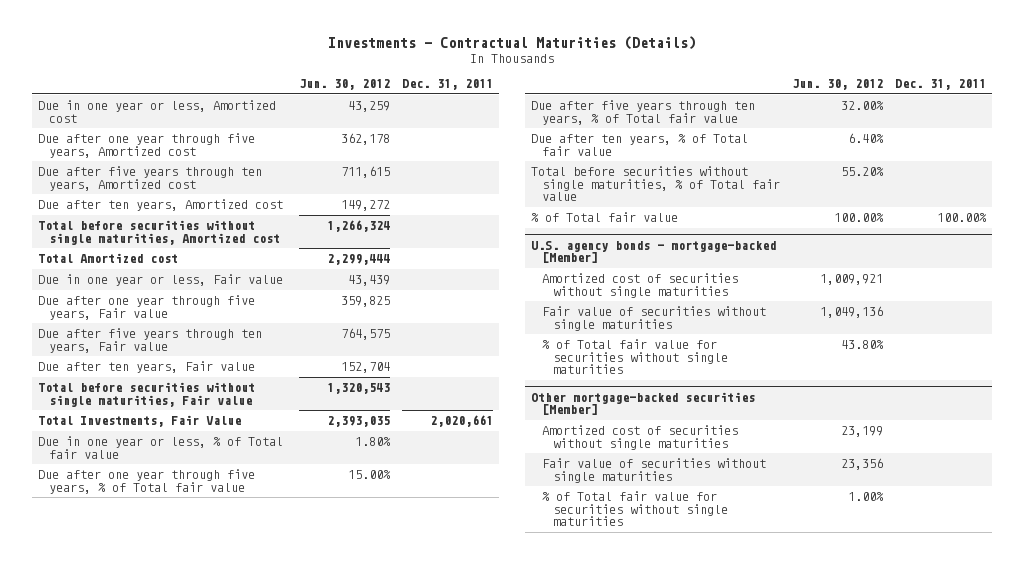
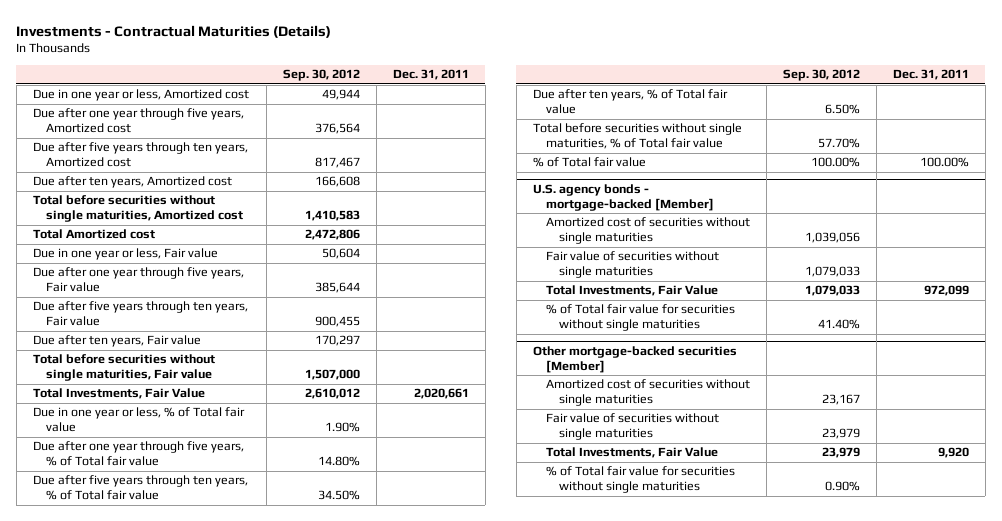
[298,79,390,91] Jun. 30, 2012 -> none
none -> [282,69,360,82] Sep. 30, 2012
none -> [545,285,718,297] Total Investments, Fair Value
none -> [545,447,718,459] Total Investments, Fair Value

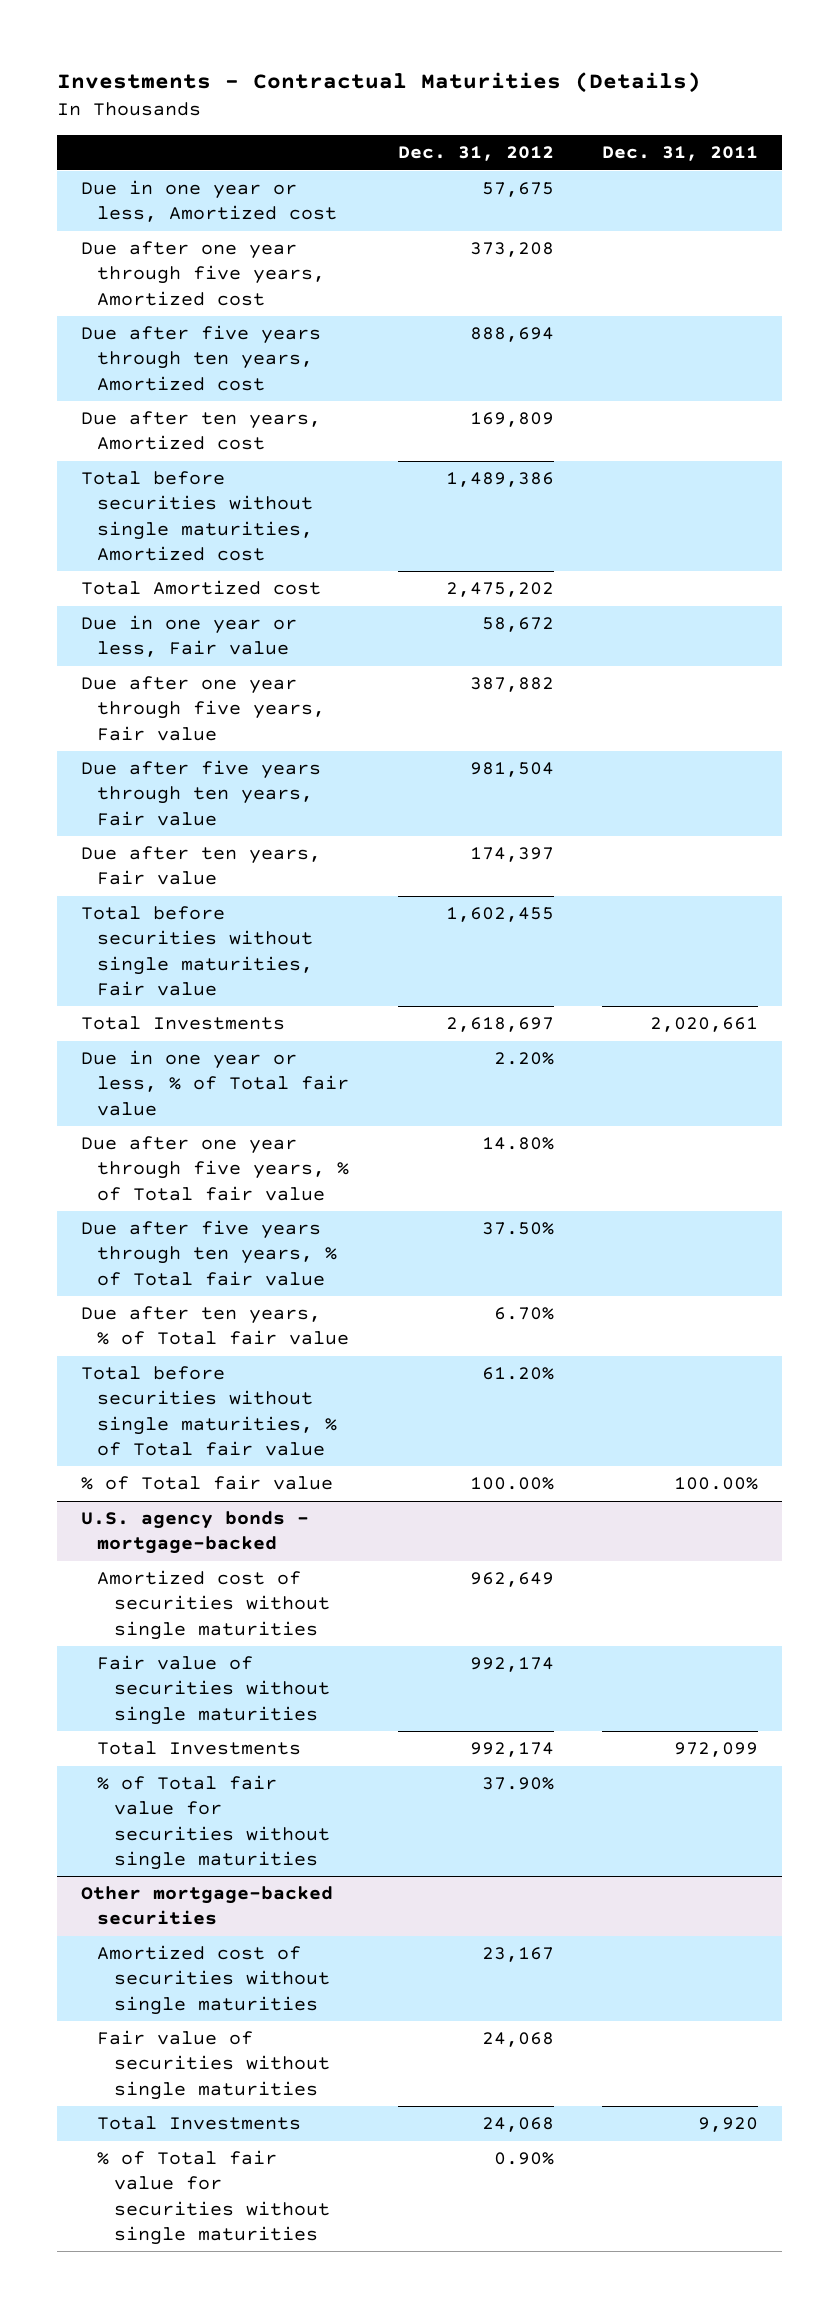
[282,69,360,82] Sep. 30, 2012 -> none
none -> [397,146,554,162] Dec. 31, 2012
[32,388,205,400] Total Investments, Fair Value -> [80,1016,285,1031] Total Investments
[532,183,714,211] U.S. agency bonds - mortgage-backed [Member] -> [80,1511,309,1555] U.S. agency bonds - mortgage-backed
[545,285,718,297] Total Investments, Fair Value -> [97,1741,302,1756] Total Investments
[532,345,737,373] Other mortgage-backed securities [Member] -> [80,1886,333,1926] Other mortgage-backed securities
[545,447,718,459] Total Investments, Fair Value -> [97,2116,302,2131] Total Investments

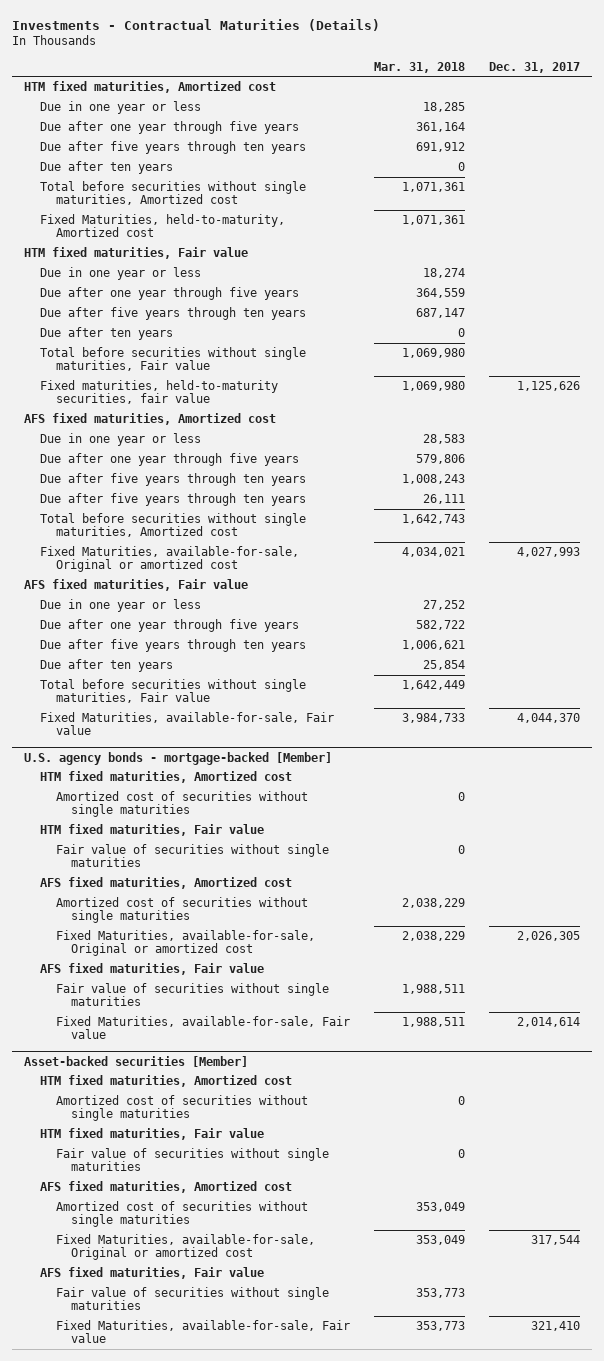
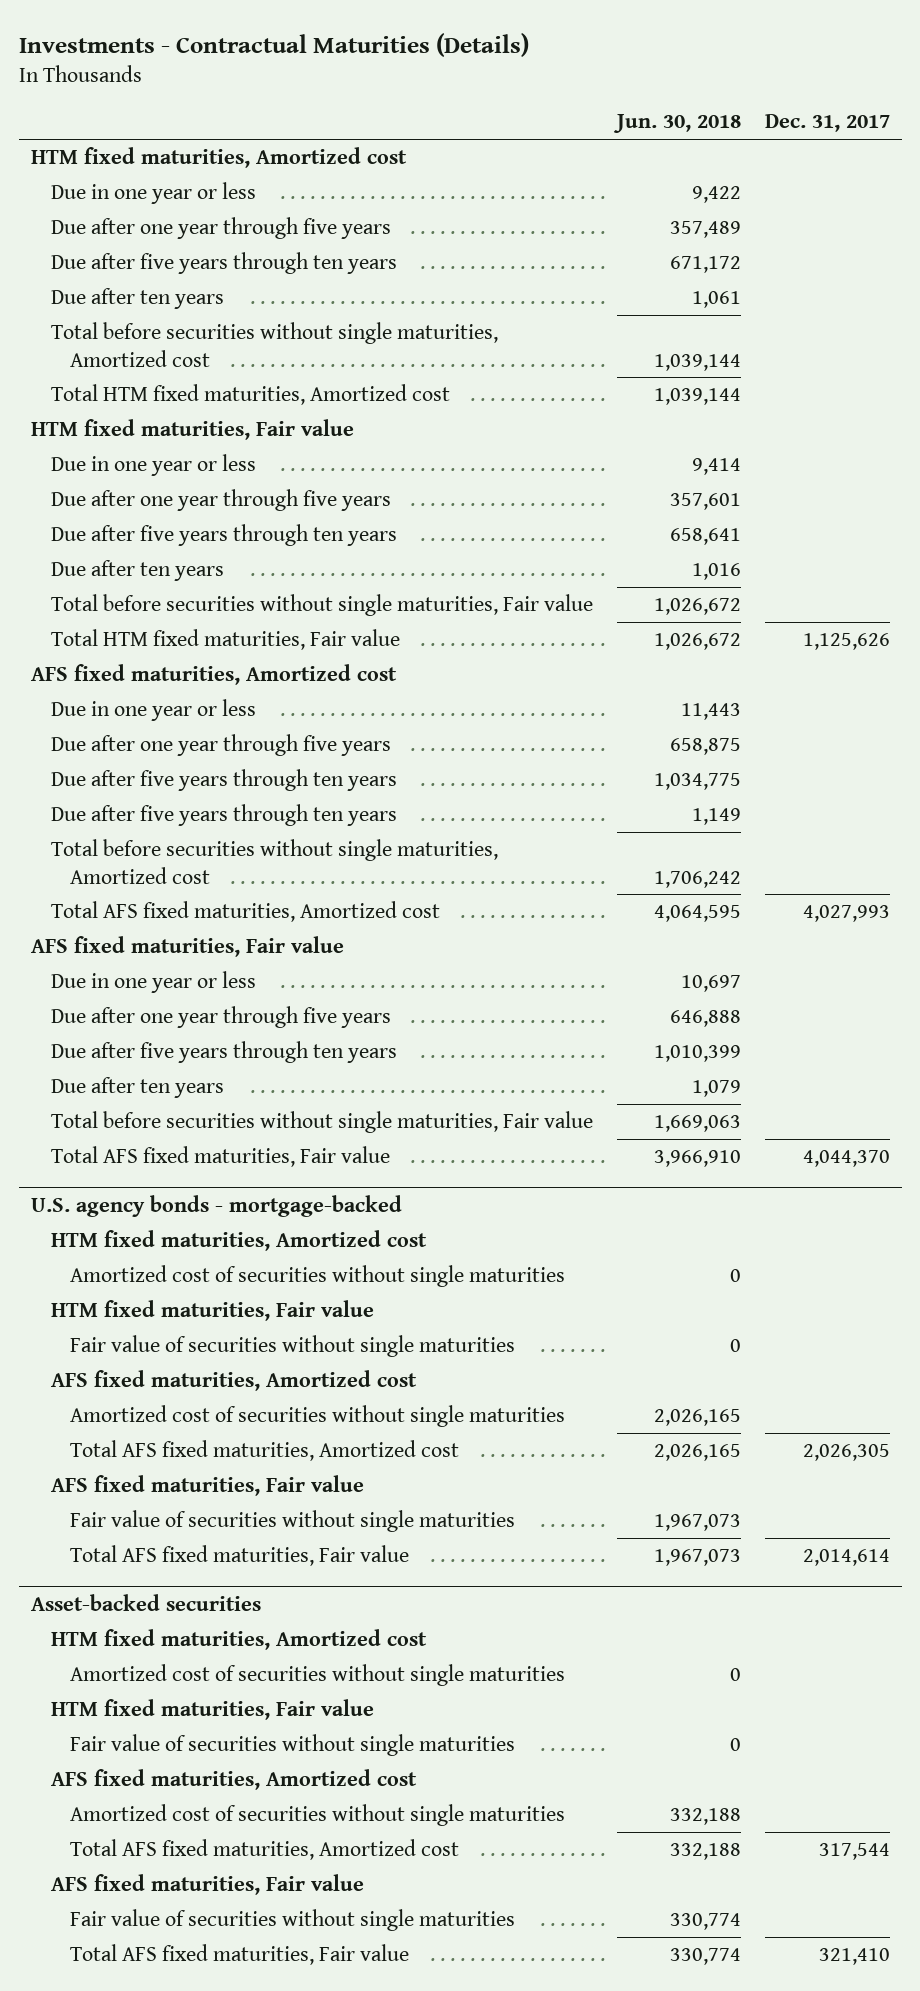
[373,61,465,73] Mar. 31, 2018 -> none
none -> [612,114,741,134] Jun. 30, 2018
[39,214,285,238] Fixed Maturities, held-to-maturity, Amortized cost -> [50,384,450,406] Total HTM fixed maturities, Amortized cost
[39,380,278,405] Fixed maturities, held-to-maturity securities, fair value -> [50,629,400,651] Total HTM fixed maturities, Fair value
[39,546,299,573] Fixed Maturities, available-for-sale, Original or amortized cost -> [50,901,440,923] Total AFS fixed maturities, Amortized cost
[39,712,334,736] Fixed Maturities, available-for-sale, Fair value -> [50,1146,390,1168] Total AFS fixed maturities, Fair value
[24,751,333,765] U.S. agency bonds - mortgage-backed [Member] -> [30,1194,402,1217] U.S. agency bonds - mortgage-backed
[55,930,315,957] Fixed Maturities, available-for-sale, Original or amortized cost -> [70,1440,460,1462] Total AFS fixed maturities, Amortized cost
[55,1016,350,1040] Fixed Maturities, available-for-sale, Fair value -> [70,1545,410,1567] Total AFS fixed maturities, Fair value
[24,1055,249,1067] Asset-backed securities [Member] -> [30,1593,261,1611] Asset-backed securities
[55,1234,315,1261] Fixed Maturities, available-for-sale, Original or amortized cost -> [70,1839,460,1861] Total AFS fixed maturities, Amortized cost
[55,1320,350,1344] Fixed Maturities, available-for-sale, Fair value -> [70,1944,410,1966] Total AFS fixed maturities, Fair value

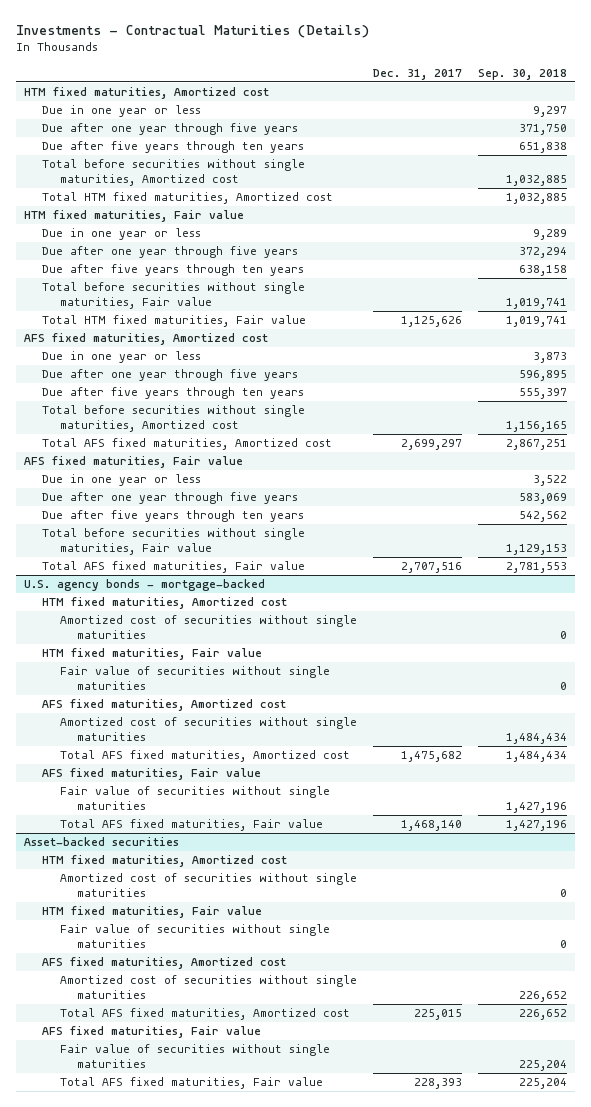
[612,114,741,134] Jun. 30, 2018 -> none
none -> [478,68,568,80] Sep. 30, 2018
[50,288,224,310] Due after ten years -> none
[50,560,224,582] Due after ten years -> none
[50,804,397,827] Due after five years through ten years -> none
[802,905,890,923] 4,027,993 -> [400,439,462,451] 2,699,297
[50,1077,224,1099] Due after ten years -> none
[802,1150,890,1168] 4,044,370 -> [400,562,462,574] 2,707,516
[802,1444,890,1462] 2,026,305 -> [400,751,462,763] 1,475,682
[802,1549,890,1567] 2,014,614 -> [400,820,462,832] 1,468,140
[818,1843,890,1861] 317,544 -> [413,1009,462,1021] 225,015
[818,1948,890,1966] 321,410 -> [413,1078,462,1090] 228,393

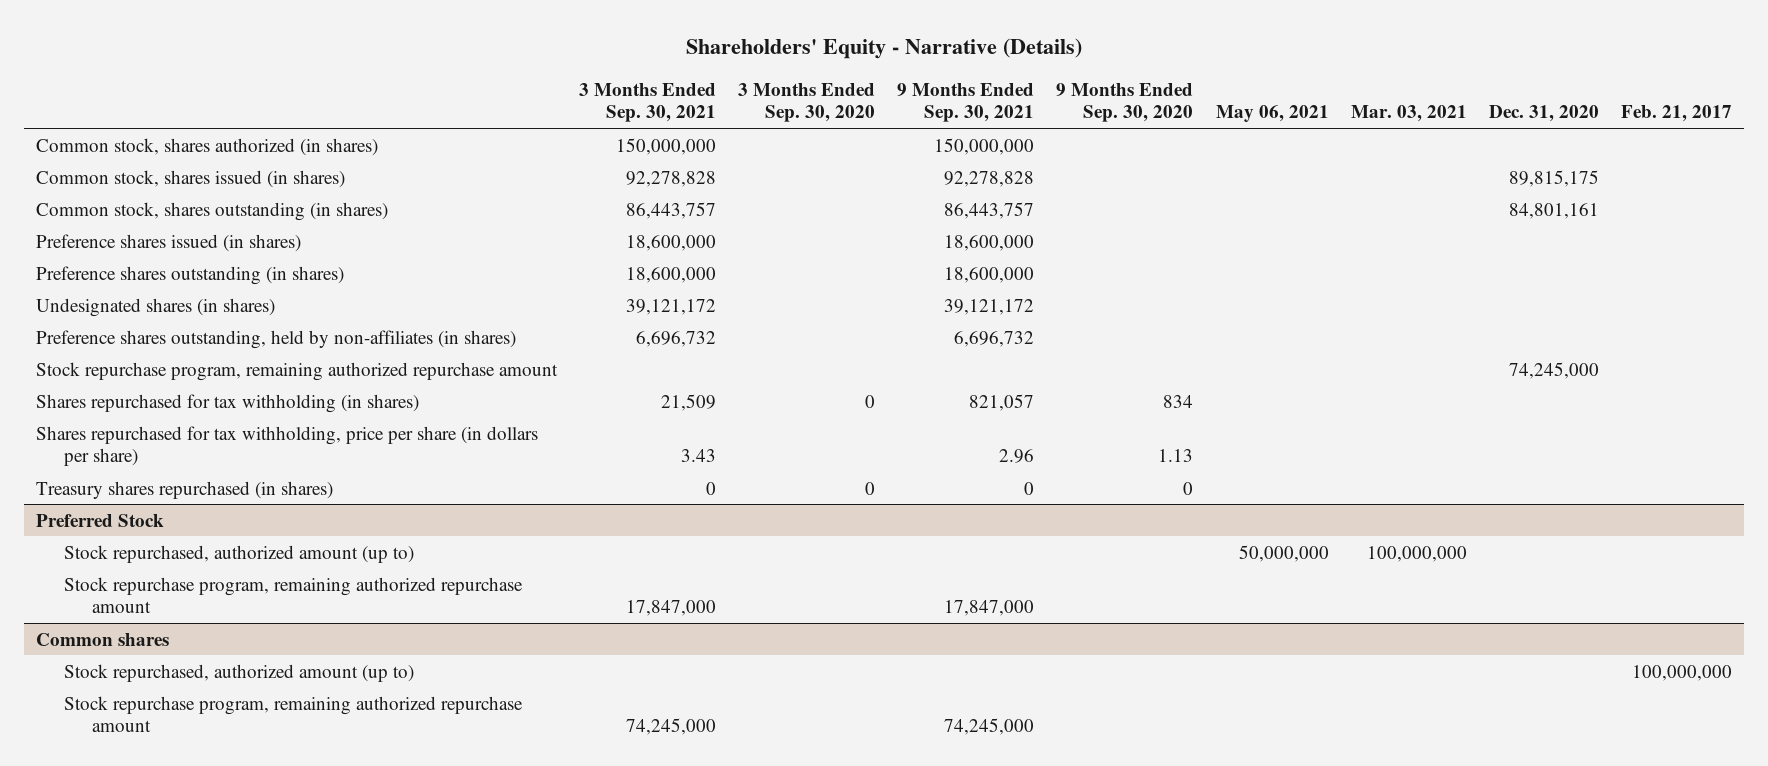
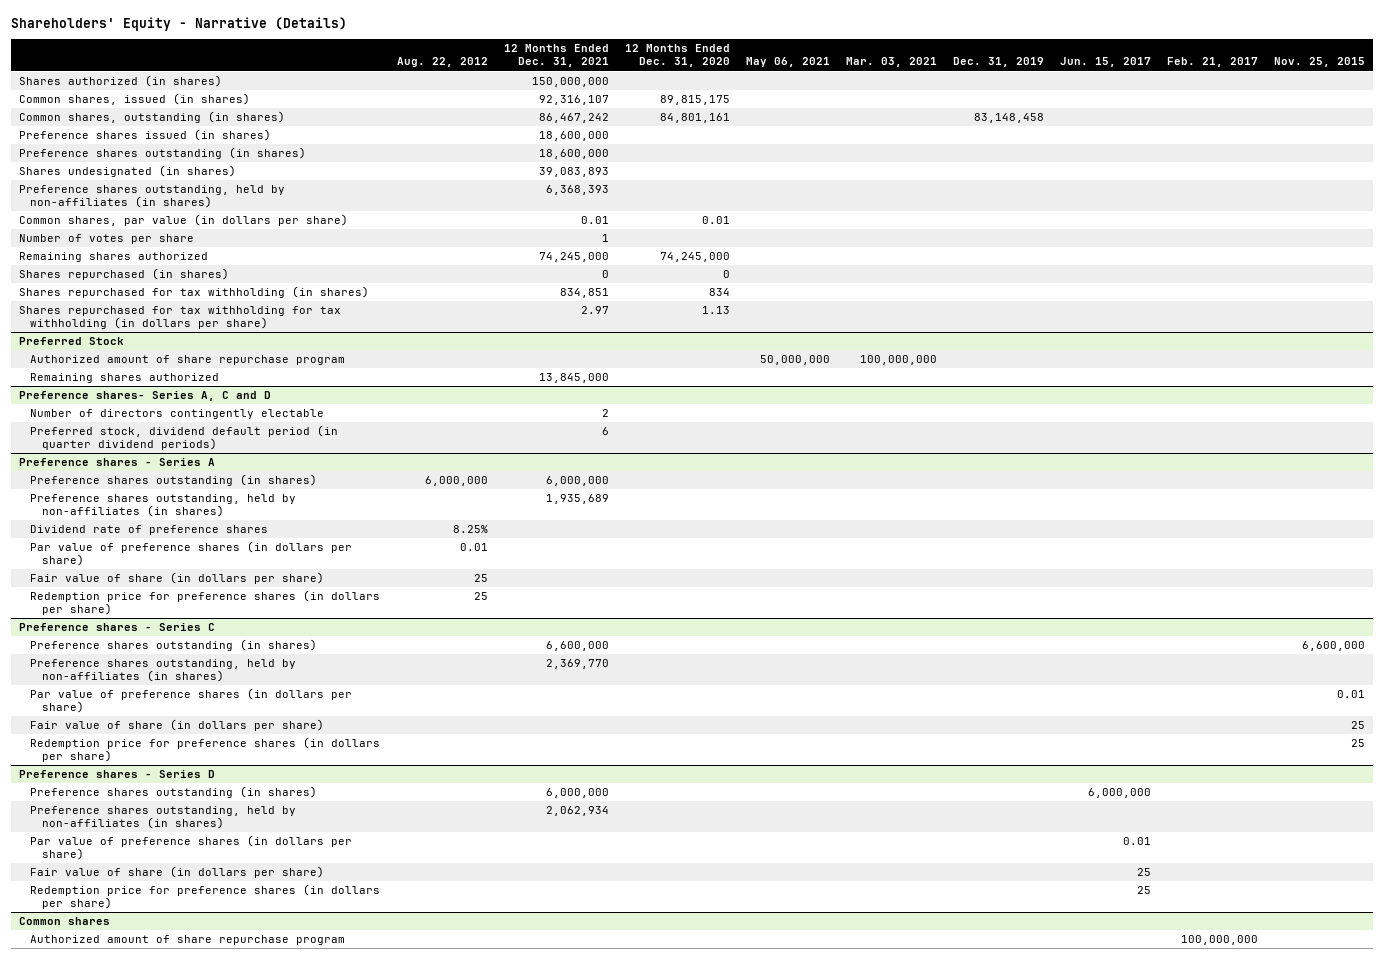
[578,82,716,123] 3 Months Ended Sep. 30, 2021 -> none
[738,82,876,123] 3 Months Ended Sep. 30, 2020 -> none
[897,82,1035,123] 9 Months Ended Sep. 30, 2021 -> none
[1056,82,1194,123] 9 Months Ended Sep. 30, 2020 -> none
[1489,105,1600,123] Dec. 31, 2020 -> none
none -> [396,57,488,68] Aug. 22, 2012
none -> [503,44,609,68] 12 Months Ended Dec. 31, 2021
none -> [624,44,730,68] 12 Months Ended Dec. 31, 2020
none -> [953,57,1045,68] Dec. 31, 2019
none -> [1060,57,1152,68] Jun. 15, 2017
none -> [1274,57,1366,68] Nov. 25, 2015
[35,137,378,156] Common stock, shares authorized (in shares) -> [19,75,223,88] Shares authorized (in shares)
[35,169,345,188] Common stock, shares issued (in shares) -> [19,93,251,106] Common shares, issued (in shares)
[35,201,388,221] Common stock, shares outstanding (in shares) -> [19,111,286,124] Common shares, outstanding (in shares)
[35,297,275,317] Undesignated shares (in shares) -> [19,165,237,178] Shares undesignated (in shares)
none -> [19,214,349,227] Common shares, par value (in dollars per share)
none -> [19,234,195,245] Number of votes per share
[35,361,558,381] Stock repurchase program, remaining authorized repurchase amount -> [19,252,209,263] Remaining shares authorized
none -> [19,268,230,281] Shares repurchased (in shares)
[35,480,333,499] Treasury shares repurchased (in shares) -> none
[35,425,538,467] Shares repurchased for tax withholding, price per share (in dollars per share) -> [19,306,342,330] Shares repurchased for tax withholding for tax withholding (in dollars per share)
[63,544,414,563] Stock repurchased, authorized amount (up to) -> [30,355,346,366] Authorized amount of share repurchase program
[63,576,523,614] Stock repurchase program, remaining authorized repurchase amount -> [30,373,220,384] Remaining shares authorized
none -> [19,391,272,402] Preference shares- Series A, C and D
none -> [30,409,325,420] Number of directors contingently electable
none -> [30,425,339,451] Preferred stock, dividend default period (in quarter dividend periods)
none -> [19,458,216,467] Preference shares - Series A
none -> [30,474,318,487] Preference shares outstanding (in shares)
none -> [30,494,297,518] Preference shares outstanding, held by non-affiliates (in shares)
none -> [30,525,269,536] Dividend rate of preference shares
none -> [30,541,353,567] Par value of preference shares (in dollars per share)
none -> [30,572,325,585] Fair value of share (in dollars per share)
none -> [30,590,381,616] Redemption price for preference shares (in dollars per share)
none -> [19,623,216,632] Preference shares - Series C
none -> [30,639,318,652] Preference shares outstanding (in shares)
none -> [30,659,297,683] Preference shares outstanding, held by non-affiliates (in shares)
none -> [30,688,353,714] Par value of preference shares (in dollars per share)
none -> [30,719,325,732] Fair value of share (in dollars per share)
none -> [30,737,381,763] Redemption price for preference shares (in dollars per share)
none -> [19,770,216,779] Preference shares - Series D
none -> [30,786,318,799] Preference shares outstanding (in shares)
none -> [30,806,297,830] Preference shares outstanding, held by non-affiliates (in shares)
none -> [30,835,353,861] Par value of preference shares (in dollars per share)
none -> [30,866,325,879] Fair value of share (in dollars per share)
none -> [30,884,381,910] Redemption price for preference shares (in dollars per share)
[63,695,523,733] Stock repurchase program, remaining authorized repurchase amount -> none
[63,663,414,682] Stock repurchased, authorized amount (up to) -> [30,935,346,946] Authorized amount of share repurchase program

